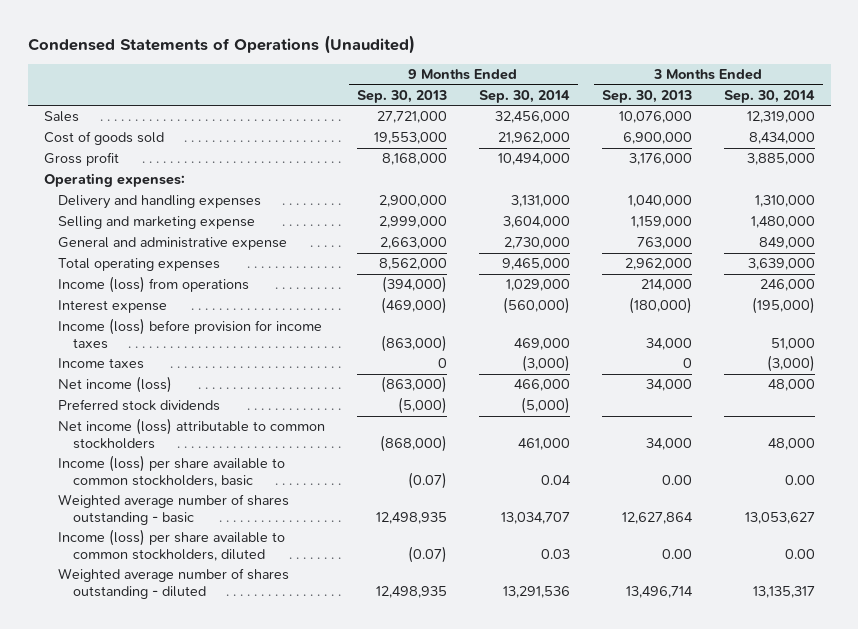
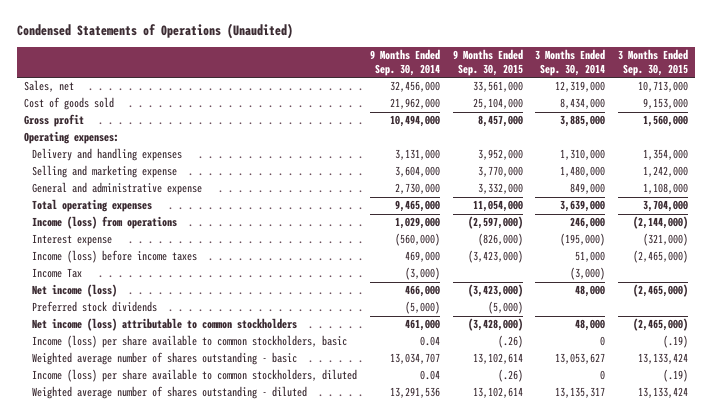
[357,89,448,103] Sep. 30, 2013 -> none
[601,89,692,103] Sep. 30, 2013 -> none
none -> [452,49,523,77] 9 Months Ended Sep. 30, 2015
none -> [618,49,689,77] 3 Months Ended Sep. 30, 2015
[43,111,79,123] Sales -> [23,80,74,93] Sales, net
[58,318,323,349] Income (loss) before provision for income taxes -> [31,250,197,264] Income (loss) before income taxes
[58,358,145,370] Income taxes -> [31,268,82,279] Income Tax
[784,474,815,485] 0.00 -> [600,336,606,347] 0
[540,548,570,559] 0.03 -> [419,370,440,381] 0.04
[784,548,815,559] 0.00 -> [600,370,606,381] 0

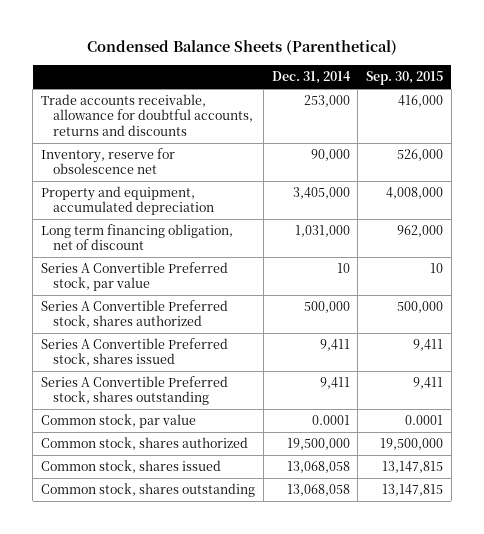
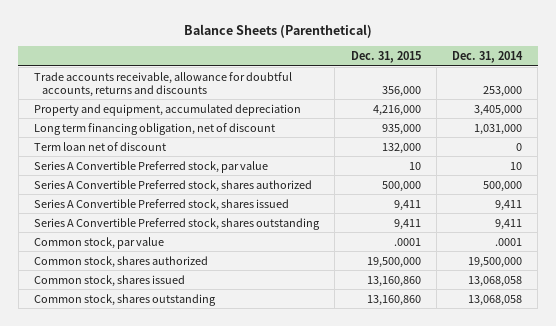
[87,40,398,56] Condensed Balance Sheets (Parenthetical) -> [184,24,373,39] Balance Sheets (Parenthetical)
[366,71,444,86] Sep. 30, 2015 -> none
none -> [350,51,421,64] Dec. 31, 2015
[41,148,176,175] Inventory, reserve for obsolescence net -> none
none -> [34,141,167,151] Term loan net of discount
[311,415,350,426] 0.0001 -> [495,237,523,246] .0001

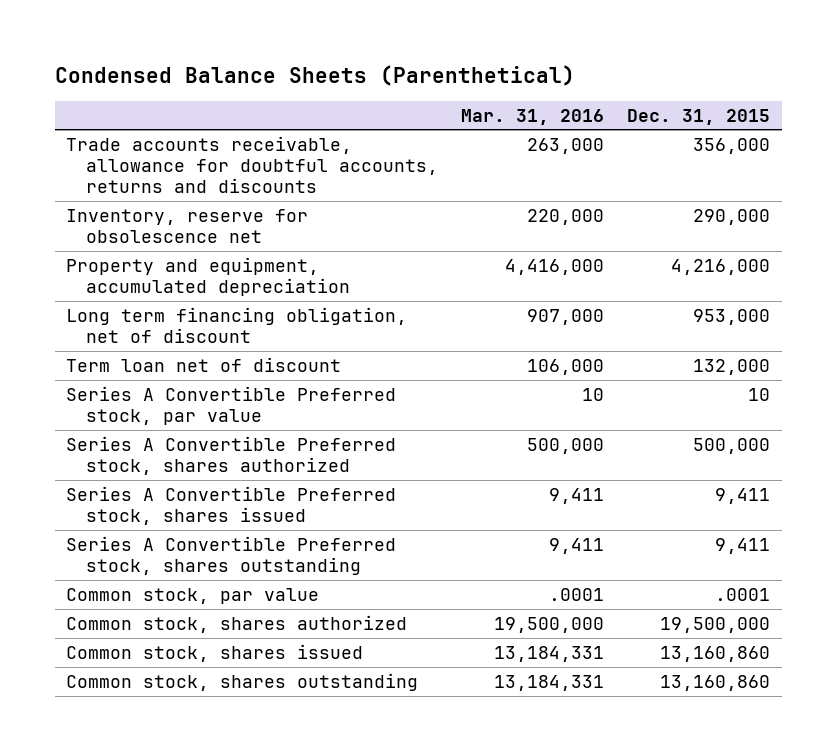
[184,24,373,39] Balance Sheets (Parenthetical) -> [54,64,575,86] Condensed Balance Sheets (Parenthetical)
[452,51,524,64] Dec. 31, 2014 -> none
none -> [460,108,604,125] Mar. 31, 2016
none -> [66,208,309,243] Inventory, reserve for obsolescence net
[381,123,421,135] 935,000 -> [693,308,771,325] 953,000

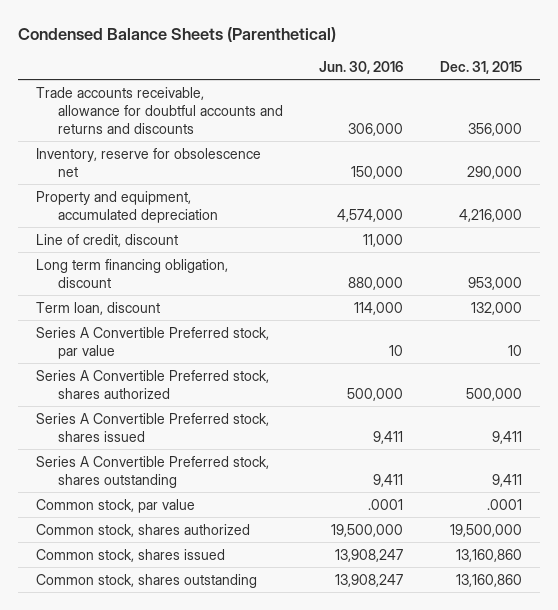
[460,108,604,125] Mar. 31, 2016 -> none
none -> [319,60,404,74] Jun. 30, 2016
[66,135,438,193] Trade accounts receivable, allowance for doubtful accounts, returns and discounts -> [36,86,284,135] Trade accounts receivable, allowance for doubtful accounts and returns and discounts
none -> [36,233,179,247] Line of credit, discount
[66,306,408,343] Long term financing obligation, net of discount -> [36,258,229,288] Long term financing obligation, discount
[66,356,342,372] Term loan net of discount -> [36,301,161,315] Term loan, discount

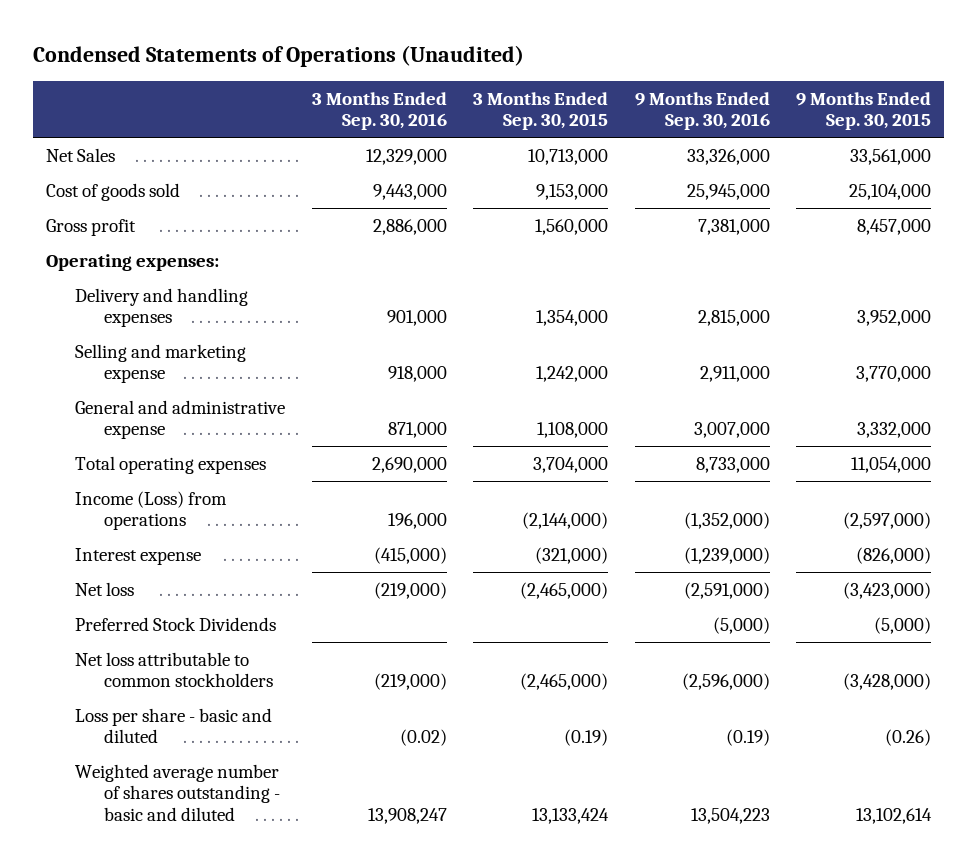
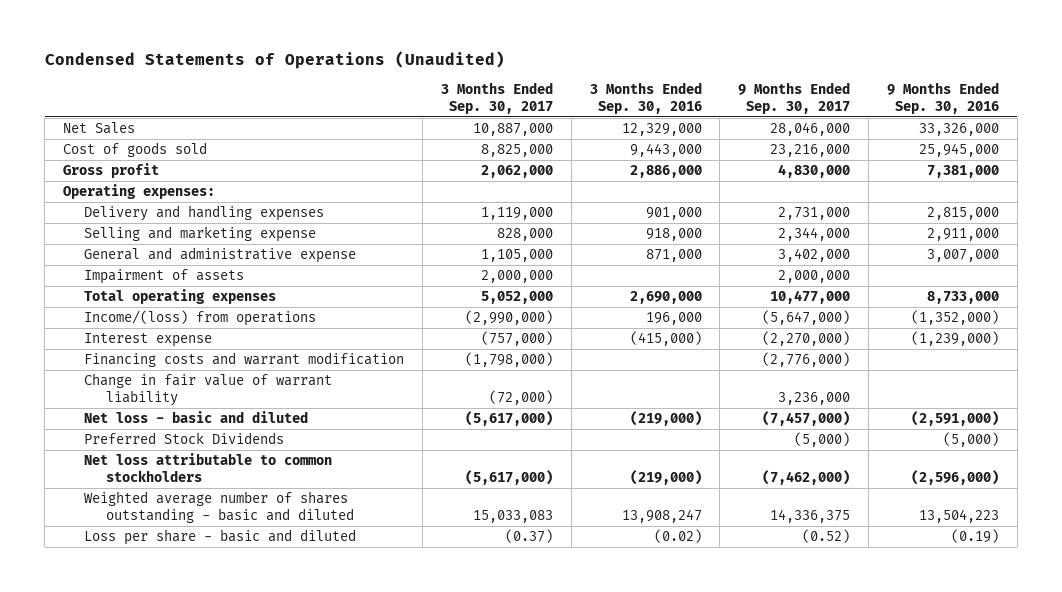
[473,91,609,131] 3 Months Ended Sep. 30, 2015 -> none
[796,91,932,131] 9 Months Ended Sep. 30, 2015 -> none
none -> [440,82,553,115] 3 Months Ended Sep. 30, 2017
none -> [738,82,851,115] 9 Months Ended Sep. 30, 2017
none -> [84,269,245,285] Impairment of assets
[75,490,228,531] Income (Loss) from operations -> [84,310,317,327] Income/(loss) from operations
none -> [84,352,405,368] Financing costs and warrant modification
none -> [84,373,333,407] Change in fair value of warrant liability
[75,581,135,596] Net loss -> [84,411,309,424] Net loss - basic and diluted
[75,707,273,744] Loss per share - basic and diluted -> [84,529,357,546] Loss per share - basic and diluted

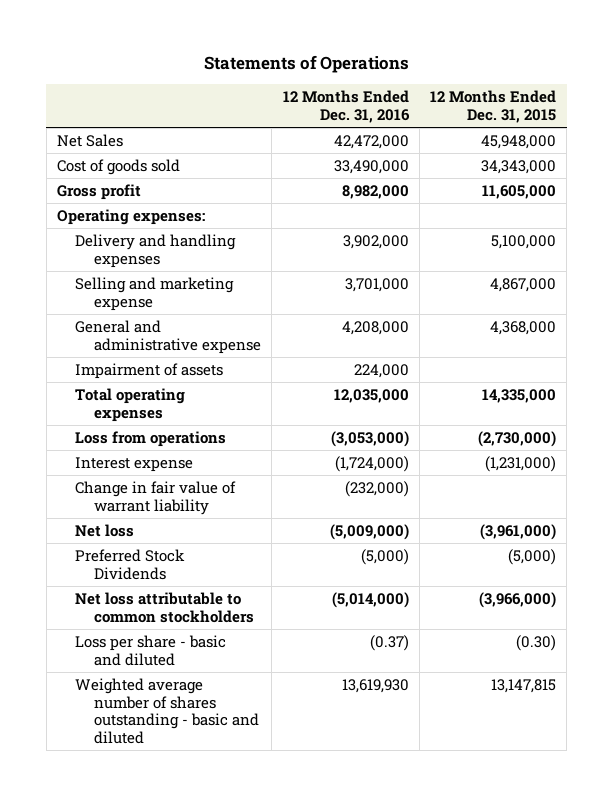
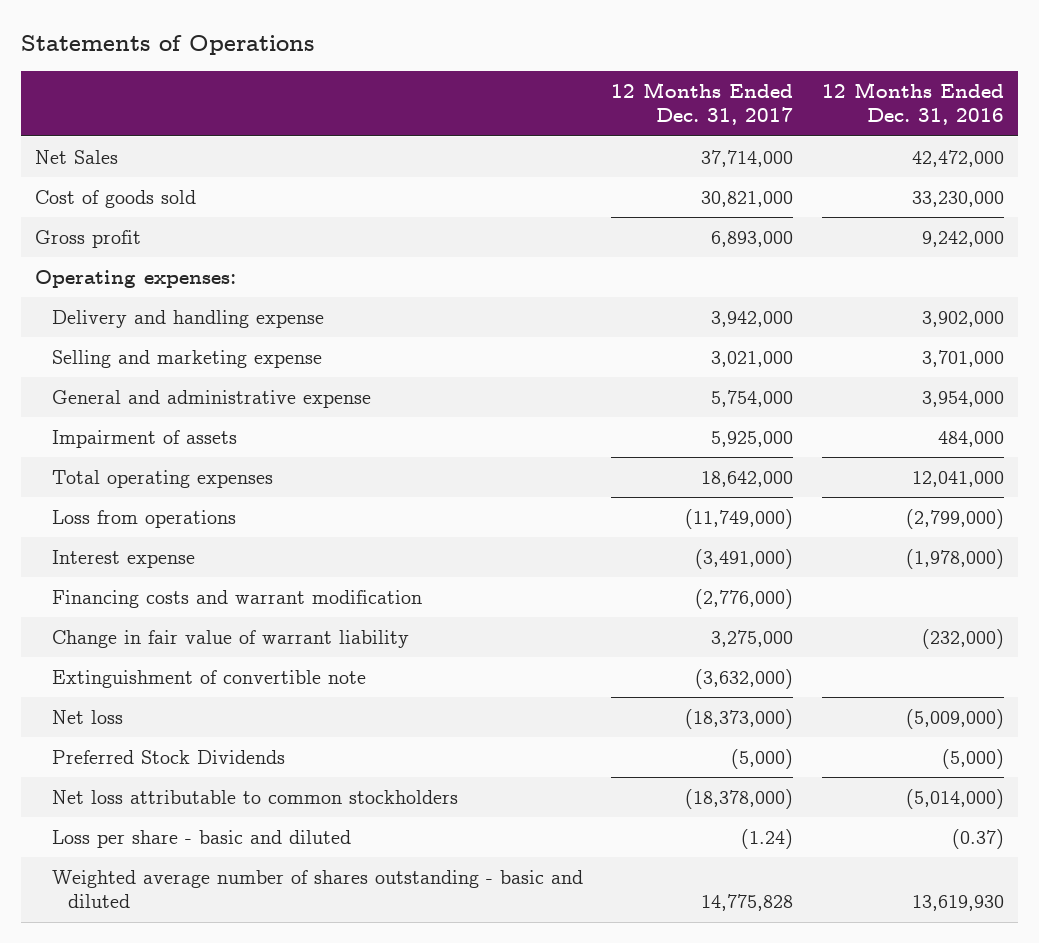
[430,90,557,123] 12 Months Ended Dec. 31, 2015 -> none
none -> [611,81,794,126] 12 Months Ended Dec. 31, 2017
[333,160,409,175] 33,490,000 -> [911,190,1004,207] 33,230,000
[341,185,409,200] 8,982,000 -> [921,230,1004,247] 9,242,000
[75,234,237,268] Delivery and handling expenses -> [51,309,324,328] Delivery and handling expense
[341,321,409,336] 4,208,000 -> [921,390,1004,407] 3,954,000
[353,364,409,379] 224,000 -> [937,430,1004,447] 484,000
[333,389,409,404] 12,035,000 -> [911,470,1004,487] 12,041,000
[330,431,409,448] (3,053,000) -> [905,508,1004,529] (2,799,000)
[334,456,409,473] (1,724,000) -> [905,548,1004,569] (1,978,000)
none -> [51,589,422,608] Financing costs and warrant modification
none -> [51,669,366,688] Extinguishment of convertible note

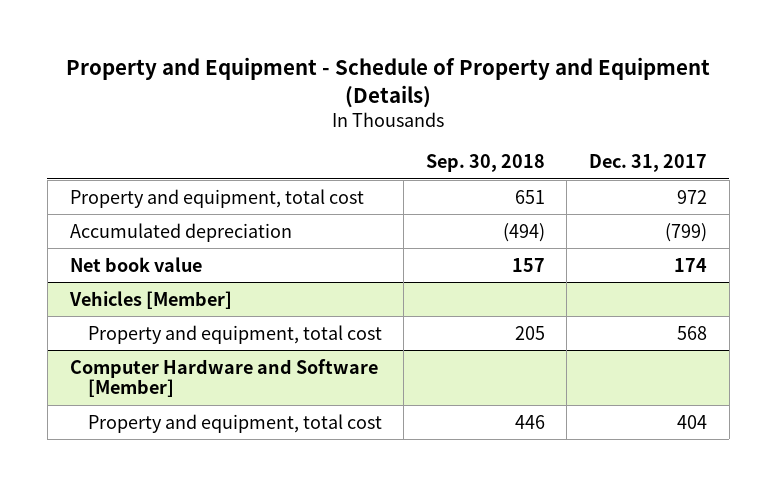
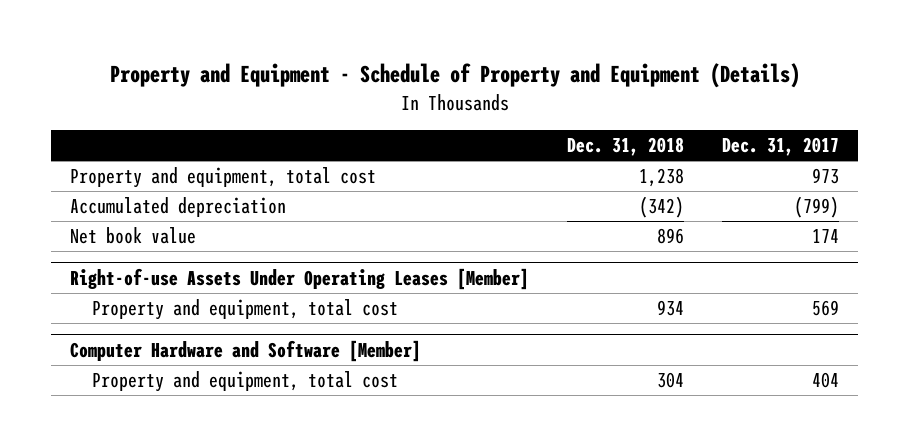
[425,153,545,172] Sep. 30, 2018 -> none
none -> [567,136,685,156] Dec. 31, 2018
[676,189,707,204] 972 -> [811,168,839,185] 973
[68,290,232,309] Vehicles [Member] -> none
none -> [70,267,530,290] Right-of-use Assets Under Operating Leases [Member]
[676,325,707,340] 568 -> [811,300,839,317] 569

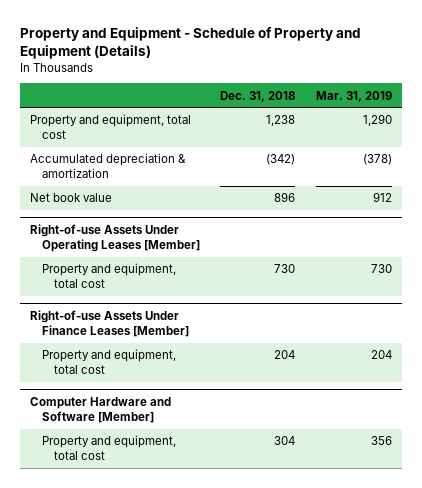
[721,136,839,156] Dec. 31, 2017 -> none
none -> [315,90,392,102] Mar. 31, 2019
[70,197,287,218] Accumulated depreciation -> [29,153,186,179] Accumulated depreciation & amortization
[657,300,685,317] 934 -> [274,264,296,274] 730
none -> [29,309,189,337] Right-of-use Assets Under Finance Leases [Member]
none -> [41,349,176,375] Property and equipment, total cost

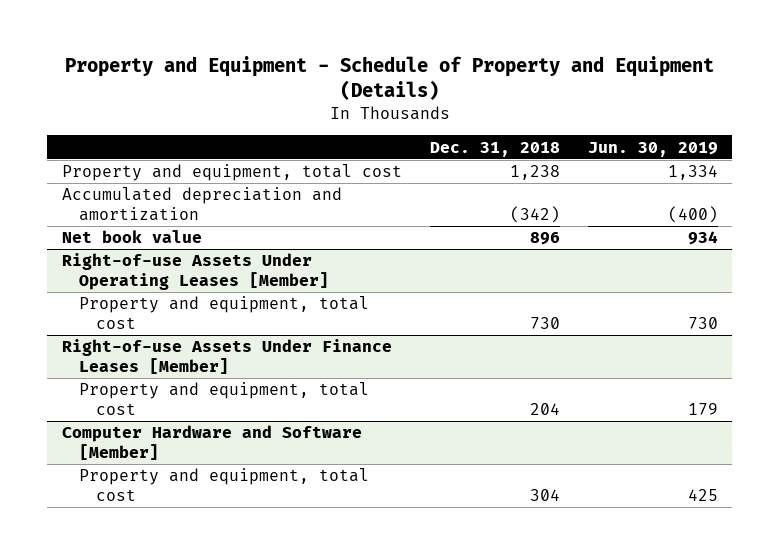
[315,90,392,102] Mar. 31, 2019 -> none
none -> [587,141,718,157] Jun. 30, 2019
[29,153,186,179] Accumulated depreciation & amortization -> [61,187,342,221] Accumulated depreciation and amortization

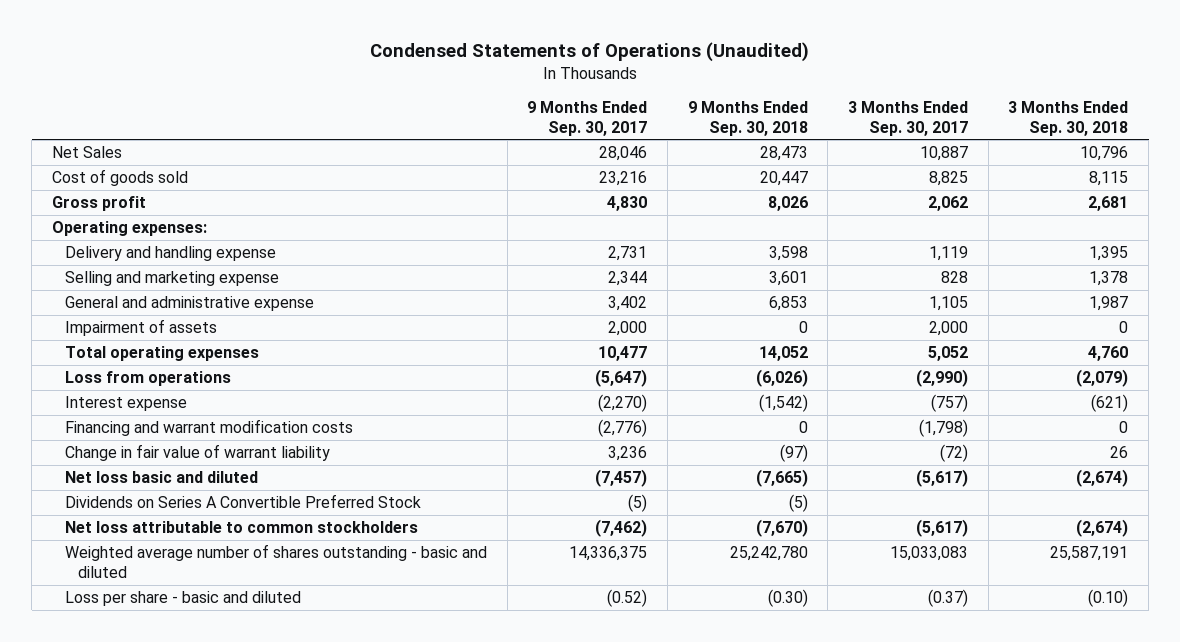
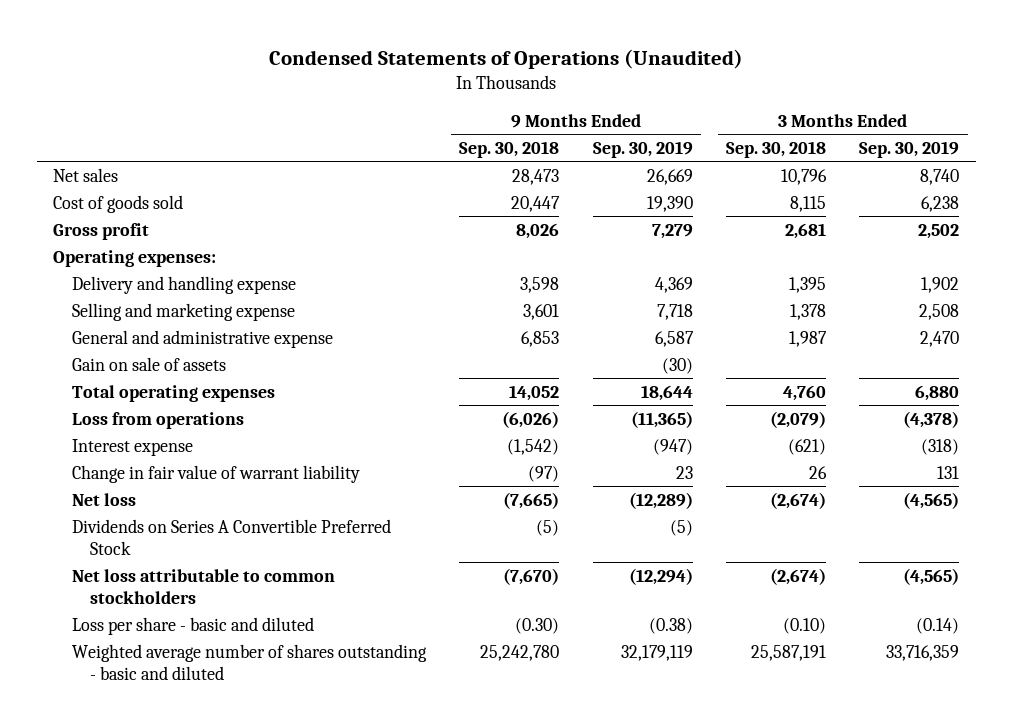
[527,100,648,136] 9 Months Ended Sep. 30, 2017 -> none
[848,100,969,136] 3 Months Ended Sep. 30, 2017 -> none
none -> [592,140,693,158] Sep. 30, 2019
none -> [859,140,960,158] Sep. 30, 2019
[51,146,122,159] Net Sales -> [53,167,119,182] Net sales
[64,319,217,337] Impairment of assets -> none
none -> [71,356,226,371] Gain on sale of assets
[64,419,353,437] Financing and warrant modification costs -> none
[64,471,258,484] Net loss basic and diluted -> [71,492,136,506] Net loss
[64,544,487,579] Weighted average number of shares outstanding - basic and diluted -> [71,643,427,680] Weighted average number of shares outstanding - basic and diluted

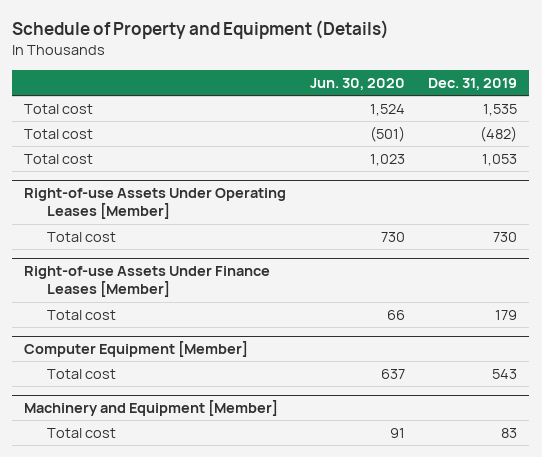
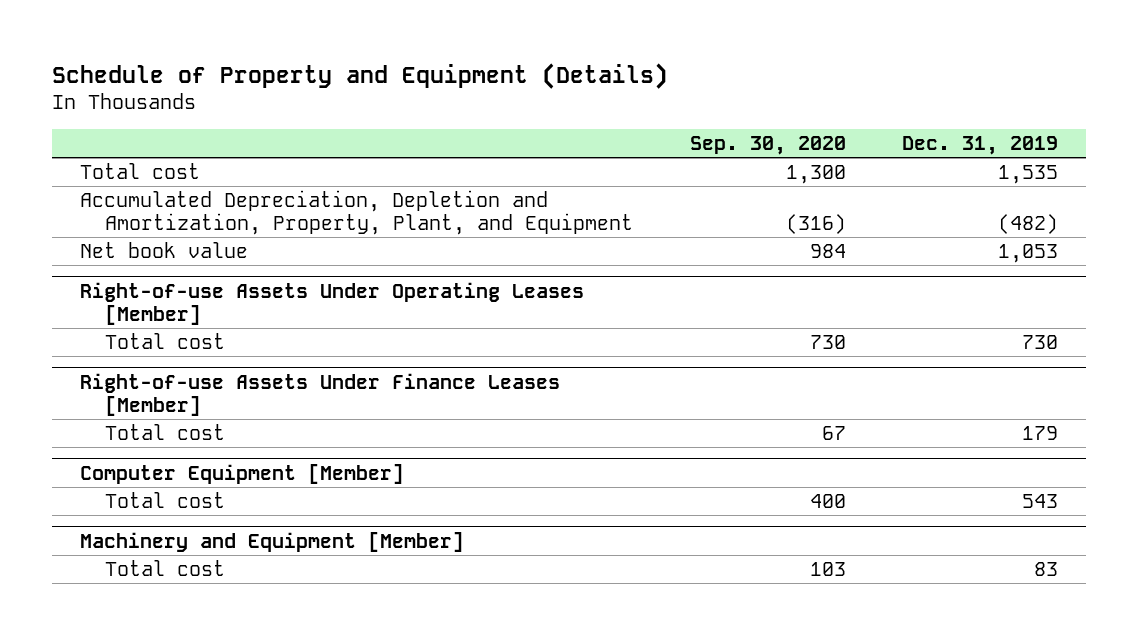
[309,77,405,90] Jun. 30, 2020 -> none
none -> [689,135,846,155] Sep. 30, 2020
[24,129,94,140] Total cost -> [80,190,634,236] Accumulated Depreciation, Depletion and Amortization, Property, Plant, and Equipment
[24,154,94,165] Total cost -> [80,242,249,259] Net book value

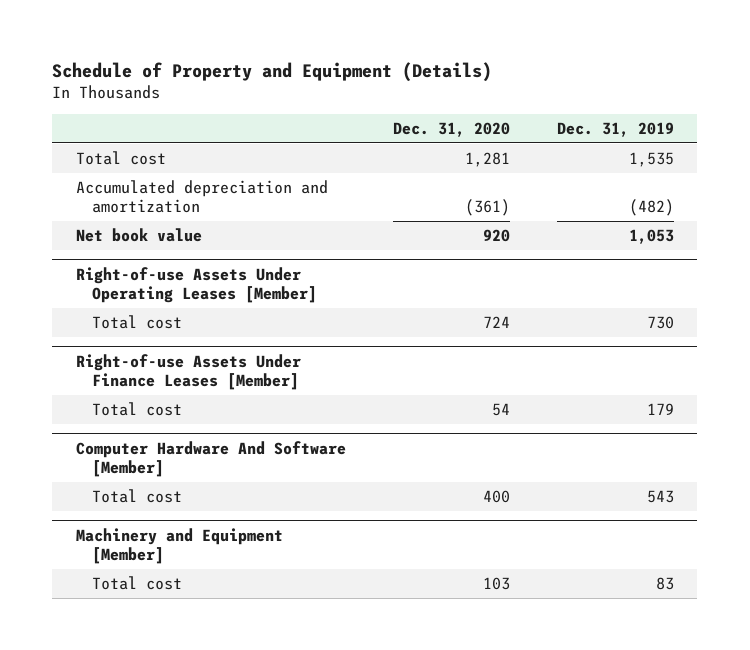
[689,135,846,155] Sep. 30, 2020 -> none
none -> [392,121,510,137] Dec. 31, 2020
[80,190,634,236] Accumulated Depreciation, Depletion and Amortization, Property, Plant, and Equipment -> [75,179,328,214] Accumulated depreciation and amortization
[80,463,405,484] Computer Equipment [Member] -> none
none -> [75,440,346,478] Computer Hardware And Software [Member]

